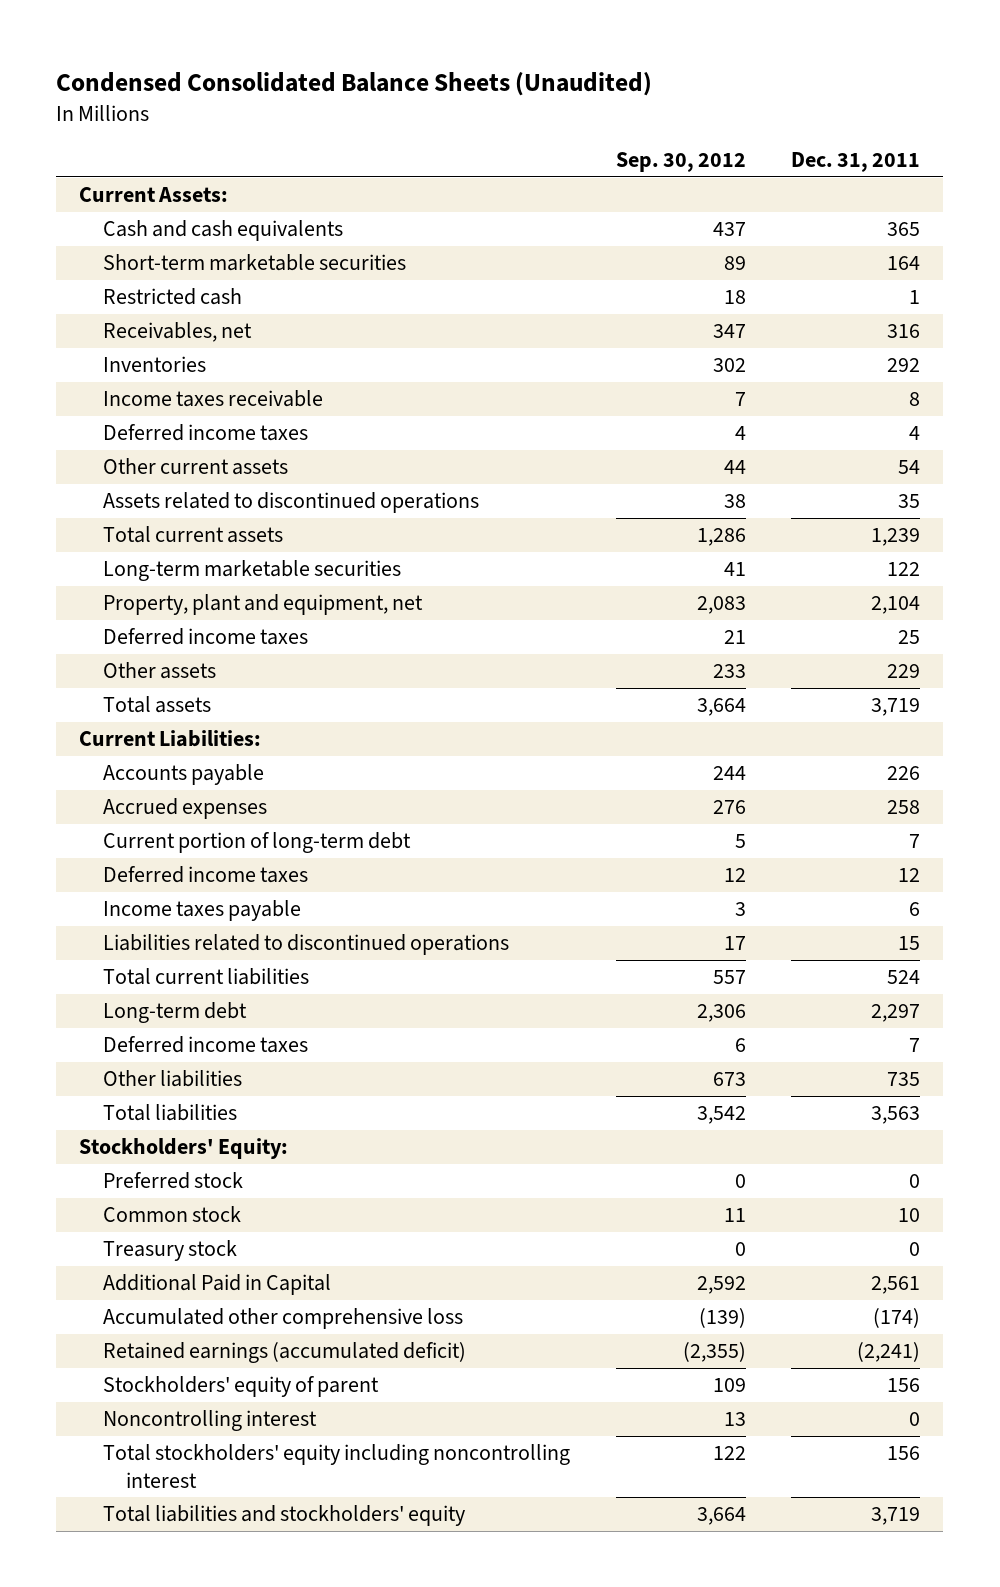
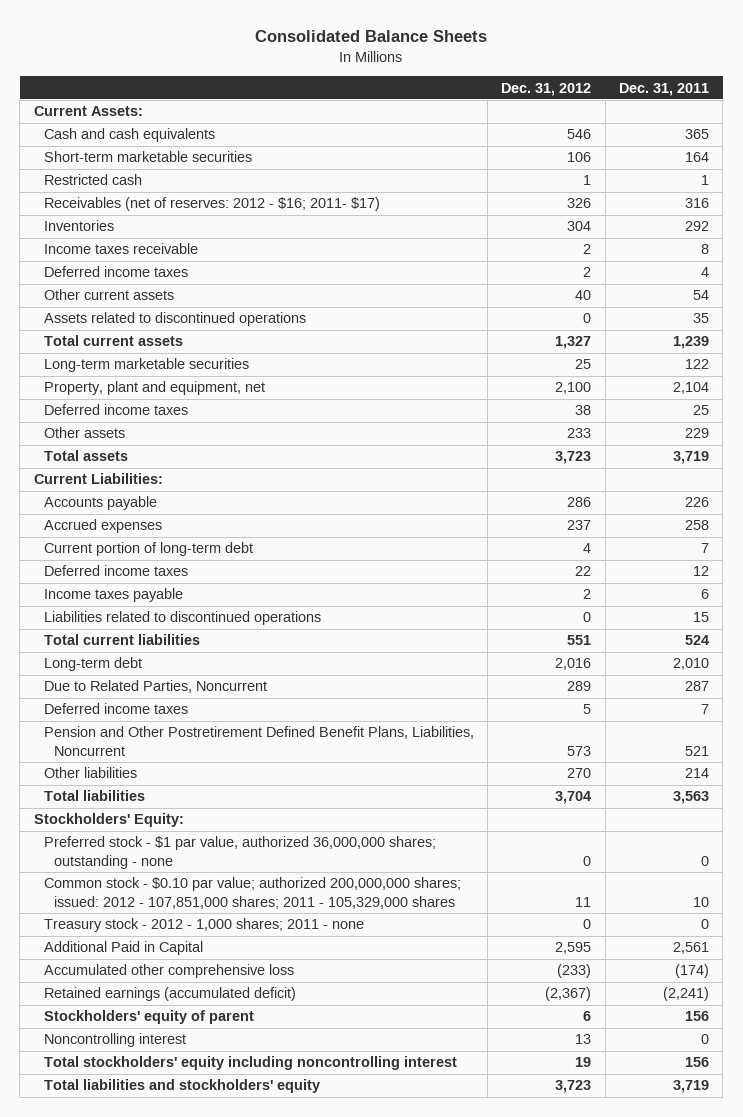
[56,71,653,96] Condensed Consolidated Balance Sheets (Unaudited) -> [255,30,488,43] Consolidated Balance Sheets
[615,152,746,173] Sep. 30, 2012 -> none
none -> [501,82,592,96] Dec. 31, 2012
[102,322,252,343] Receivables, net -> [43,197,380,212] Receivables (net of reserves: 2012 - $16; 2011- $17)
[871,1004,921,1023] 2,297 -> [672,658,709,671] 2,010
none -> [43,680,267,694] Due to Related Parties, Noncurrent
none -> [43,726,474,757] Pension and Other Postretirement Defined Benefit Plans, Liabilities, Noncurrent
[887,1072,921,1087] 735 -> [684,768,709,779] 214
[102,1172,243,1190] Preferred stock -> [43,836,436,870] Preferred stock - $1 par value, authorized 36,000,000 shares; outstanding - none
[102,1206,241,1223] Common stock -> [43,877,461,910] Common stock - $0.10 par value; authorized 200,000,000 shares; issued: 2012 - 107,851,000 shares; 2011 - 105,329,000 shares
[102,1240,237,1262] Treasury stock -> [43,918,364,933] Treasury stock - 2012 - 1,000 shares; 2011 - none

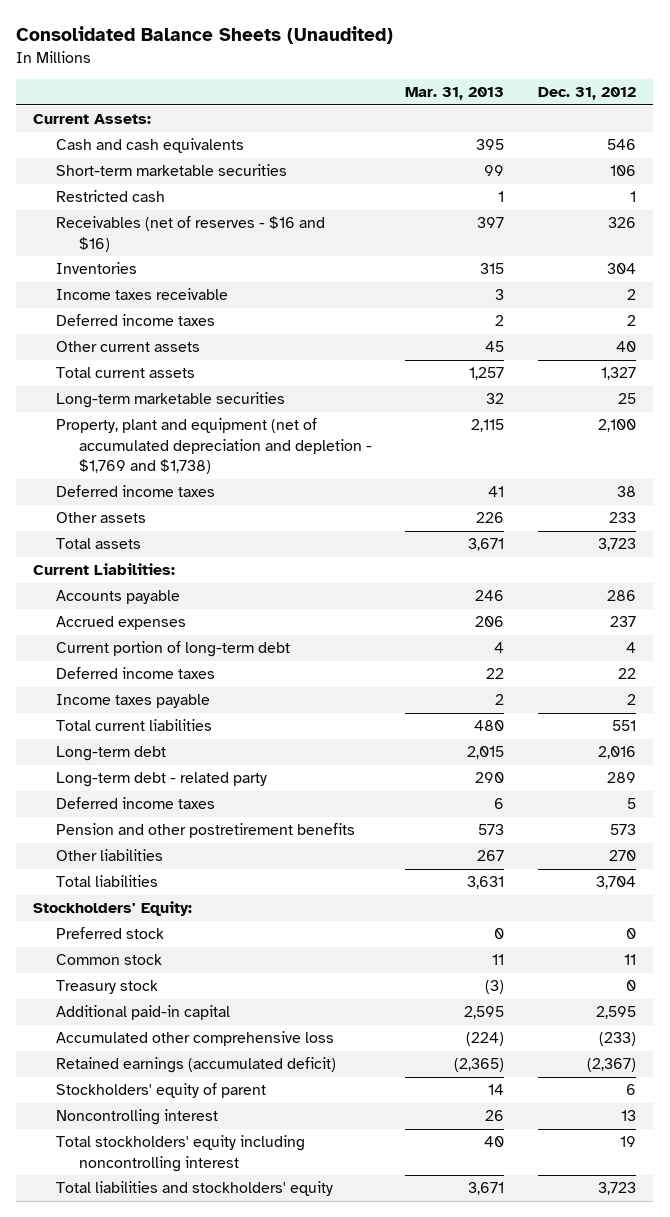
[255,30,488,43] Consolidated Balance Sheets -> [16,26,394,45] Consolidated Balance Sheets (Unaudited)
[618,82,709,96] Dec. 31, 2011 -> none
none -> [405,87,505,101] Mar. 31, 2013
[43,197,380,212] Receivables (net of reserves: 2012 - $16; 2011- $17) -> [55,216,325,252] Receivables (net of reserves - $16 and $16)
[43,312,306,327] Assets related to discontinued operations -> none
[43,381,265,396] Property, plant and equipment, net -> [55,418,372,475] Property, plant and equipment (net of accumulated depreciation and depletion - $1,769 and $1,738)
[43,611,321,626] Liabilities related to discontinued operations -> none
[43,680,267,694] Due to Related Parties, Noncurrent -> [55,772,267,788] Long-term debt - related party
[43,726,474,757] Pension and Other Postretirement Defined Benefit Plans, Liabilities, Noncurrent -> [55,823,355,839] Pension and other postretirement benefits
[43,836,436,870] Preferred stock - $1 par value, authorized 36,000,000 shares; outstanding - none -> [55,927,164,940] Preferred stock
[43,877,461,910] Common stock - $0.10 par value; authorized 200,000,000 shares; issued: 2012 - 107,851,000 shares; 2011 - 105,329,000 shares -> [55,954,162,966] Common stock
[43,918,364,933] Treasury stock - 2012 - 1,000 shares; 2011 - none -> [55,980,158,995] Treasury stock
[43,941,203,956] Additional Paid in Capital -> [55,1005,230,1021] Additional paid-in capital

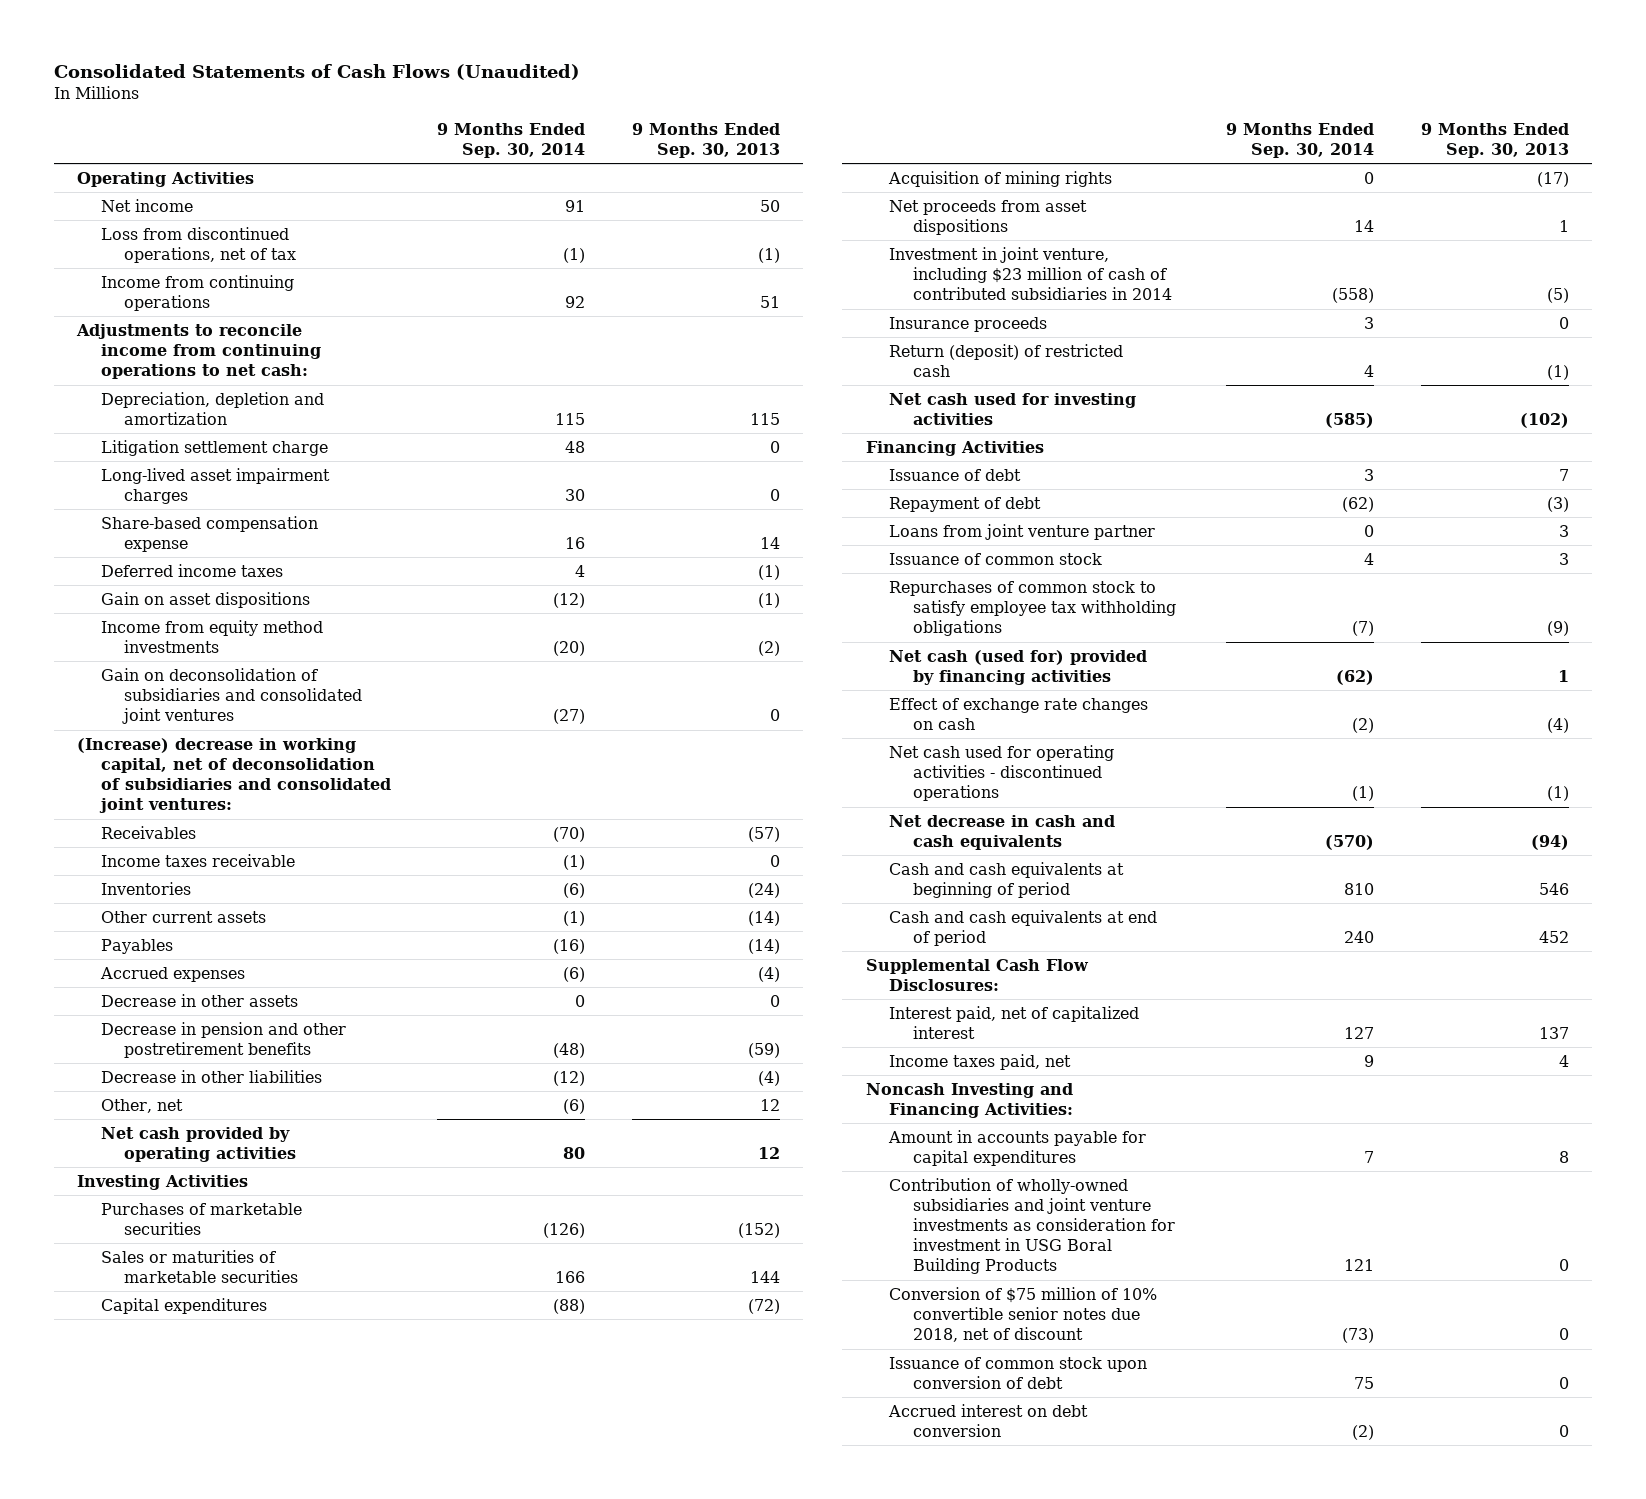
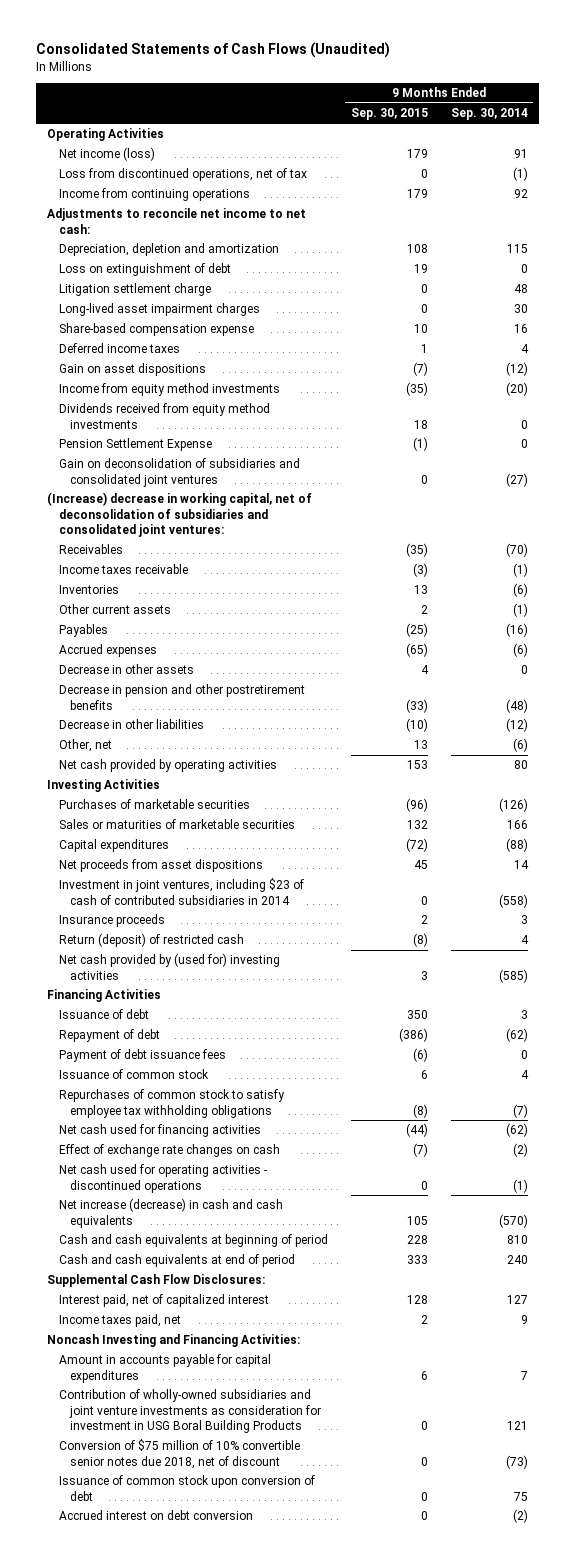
[631,122,780,158] 9 Months Ended Sep. 30, 2013 -> none
none -> [350,108,428,121] Sep. 30, 2015
[100,198,193,212] Net income -> [58,147,155,162] Net income (loss)
[75,323,321,380] Adjustments to reconcile income from continuing operations to net cash: -> [47,208,307,234] Adjustments to reconcile net income to net cash:
none -> [58,263,231,277] Loss on extinguishment of debt
none -> [58,403,270,429] Dividends received from equity method investments
none -> [58,438,212,452] Pension Settlement Expense
[888,170,1113,187] Acquisition of mining rights -> none
[889,246,1172,301] Investment in joint venture, including $23 million of cash of contributed subsidiaries in 2014 -> [58,878,304,905] Investment in joint ventures, including $23 of cash of contributed subsidiaries in 2014
[889,392,1137,425] Net cash used for investing activities -> [58,953,280,980] Net cash provided by (used for) investing activities
[889,523,1156,540] Loans from joint venture partner -> none
none -> [58,1049,226,1063] Payment of debt issuance fees
[889,649,1148,685] Net cash (used for) provided by financing activities -> [58,1124,261,1138] Net cash used for financing activities
[889,814,1116,850] Net decrease in cash and cash equivalents -> [58,1198,283,1228] Net increase (decrease) in cash and cash equivalents

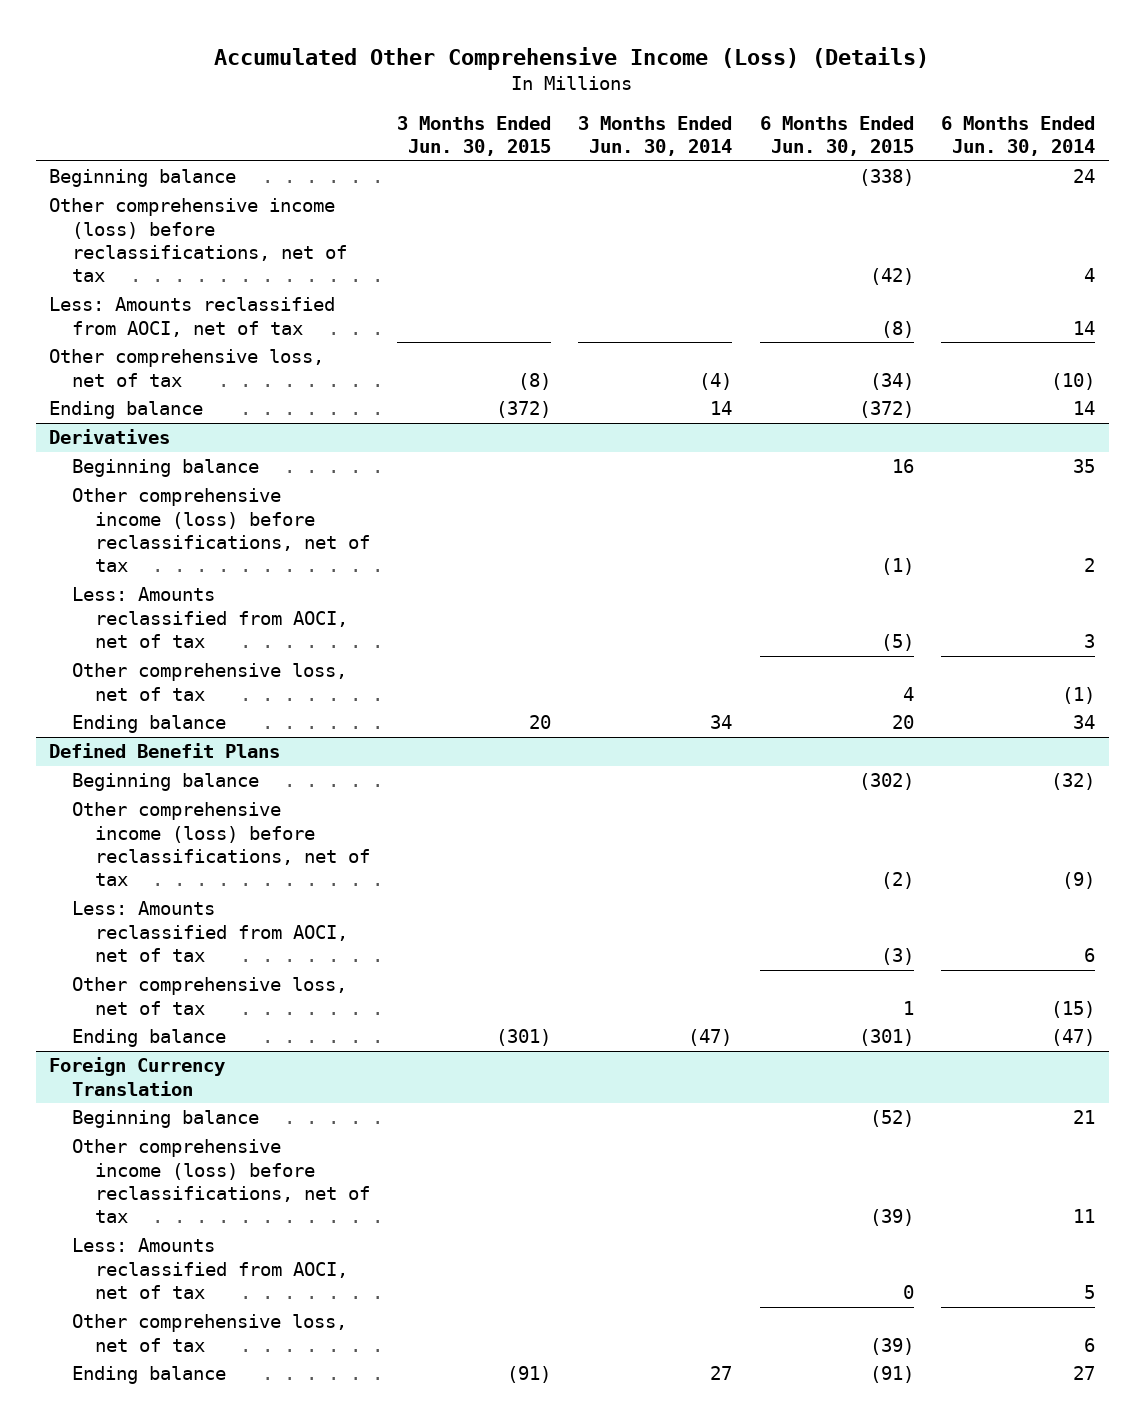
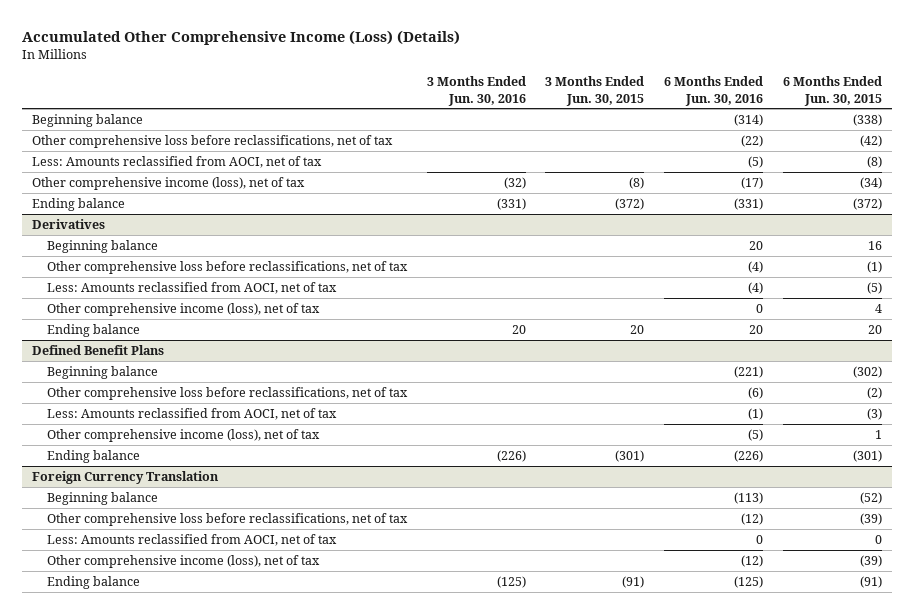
[578,115,733,156] 3 Months Ended Jun. 30, 2014 -> none
[940,115,1095,156] 6 Months Ended Jun. 30, 2014 -> none
none -> [426,76,526,106] 3 Months Ended Jun. 30, 2016
none -> [664,76,764,106] 6 Months Ended Jun. 30, 2016
[49,198,347,283] Other comprehensive income (loss) before reclassifications, net of tax -> [31,134,393,148] Other comprehensive loss before reclassifications, net of tax
[49,349,325,387] Other comprehensive loss, net of tax -> [31,176,305,190] Other comprehensive income (loss), net of tax
[71,488,370,573] Other comprehensive income (loss) before reclassifications, net of tax -> [46,260,408,274] Other comprehensive loss before reclassifications, net of tax
[71,663,347,701] Other comprehensive loss, net of tax -> [46,302,320,316] Other comprehensive income (loss), net of tax
[71,802,370,887] Other comprehensive income (loss) before reclassifications, net of tax -> [46,386,408,400] Other comprehensive loss before reclassifications, net of tax
[71,977,347,1015] Other comprehensive loss, net of tax -> [46,428,320,442] Other comprehensive income (loss), net of tax
[71,1139,370,1224] Other comprehensive income (loss) before reclassifications, net of tax -> [46,512,408,526] Other comprehensive loss before reclassifications, net of tax
[71,1314,347,1352] Other comprehensive loss, net of tax -> [46,554,320,568] Other comprehensive income (loss), net of tax

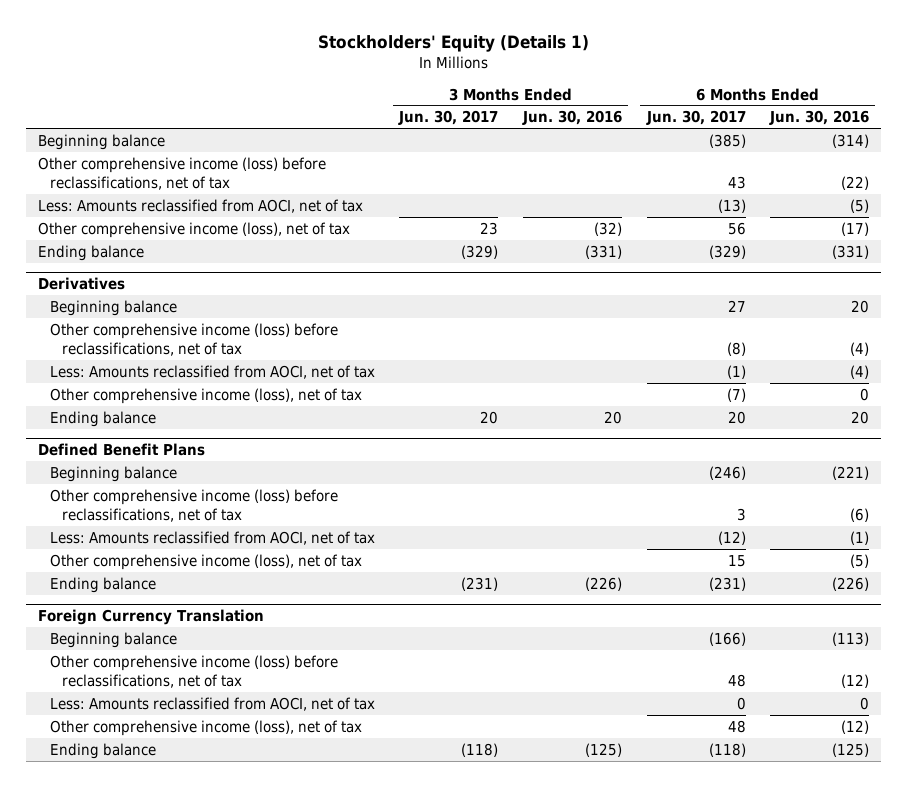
[21,29,460,45] Accumulated Other Comprehensive Income (Loss) (Details) -> [317,35,589,53] Stockholders' Equity (Details 1)
[545,76,645,106] 3 Months Ended Jun. 30, 2015 -> none
[783,76,883,106] 6 Months Ended Jun. 30, 2015 -> none
none -> [398,110,499,126] Jun. 30, 2017
none -> [645,110,746,126] Jun. 30, 2017
[31,134,393,148] Other comprehensive loss before reclassifications, net of tax -> [38,156,327,190] Other comprehensive income (loss) before reclassifications, net of tax
[46,260,408,274] Other comprehensive loss before reclassifications, net of tax -> [49,322,338,356] Other comprehensive income (loss) before reclassifications, net of tax
[46,386,408,400] Other comprehensive loss before reclassifications, net of tax -> [49,488,338,522] Other comprehensive income (loss) before reclassifications, net of tax
[46,512,408,526] Other comprehensive loss before reclassifications, net of tax -> [49,654,338,688] Other comprehensive income (loss) before reclassifications, net of tax

